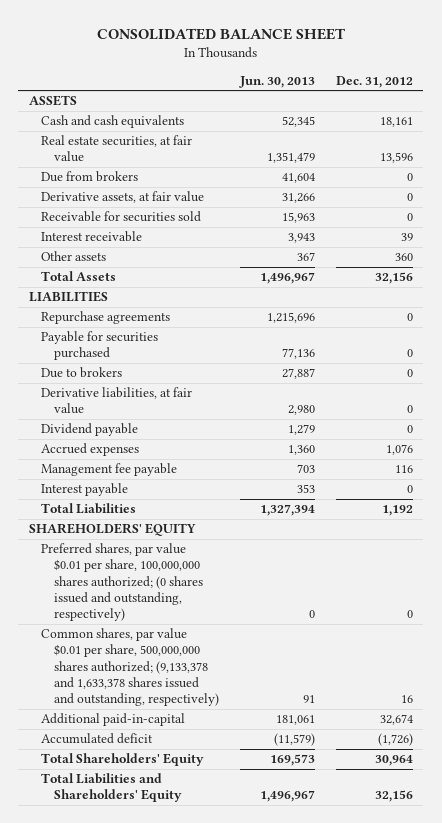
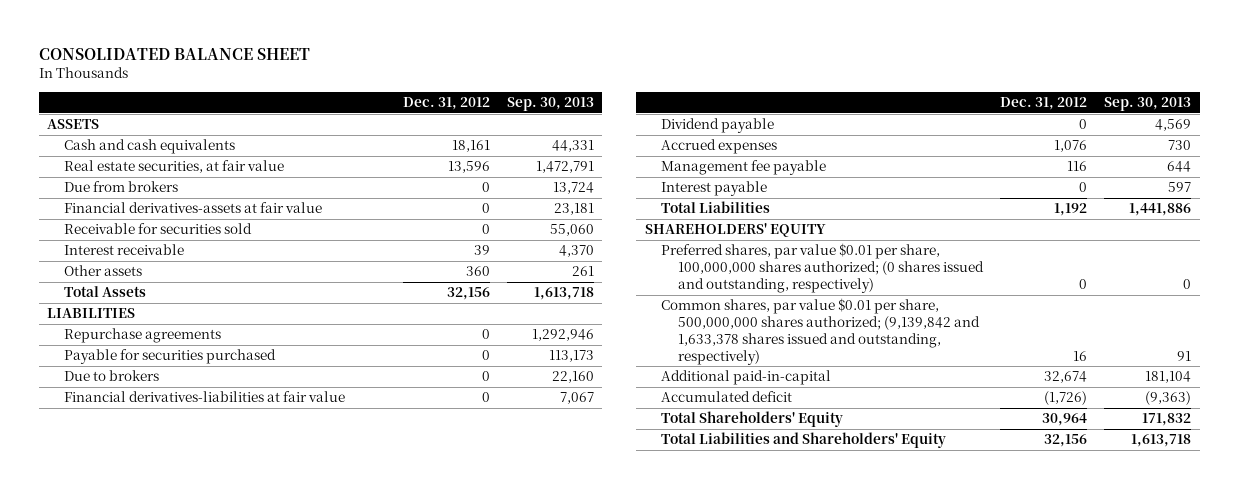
[238,75,315,88] Jun. 30, 2013 -> none
none -> [506,96,594,111] Sep. 30, 2013
[41,191,205,204] Derivative assets, at fair value -> [63,202,322,214] Financial derivatives-assets at fair value
[41,387,193,415] Derivative liabilities, at fair value -> [63,391,345,403] Financial derivatives-liabilities at fair value
[41,628,219,707] Common shares, par value $0.01 per share, 500,000,000 shares authorized; (9,133,378 and 1,633,378 shares issued and outstanding, respectively) -> [661,298,980,365] Common shares, par value $0.01 per share, 500,000,000 shares authorized; (9,139,842 and 1,633,378 shares issued and outstanding, respectively)

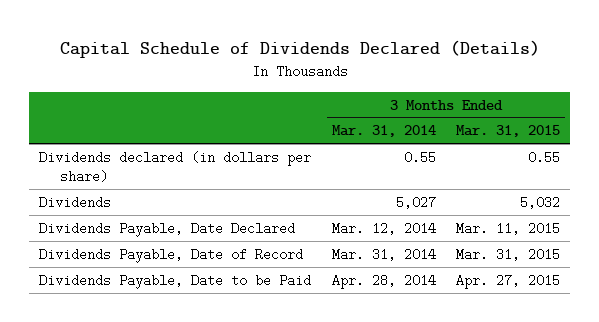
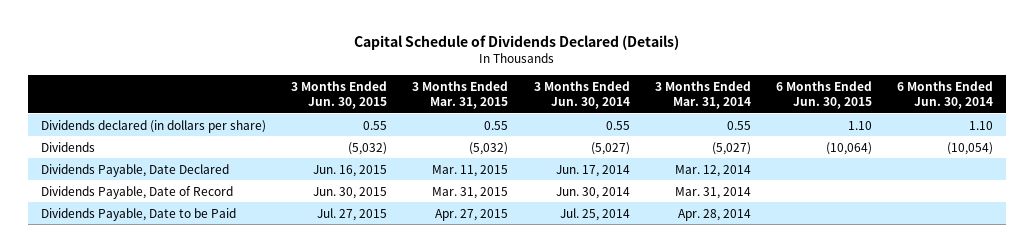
none -> [291,80,388,110] 3 Months Ended Jun. 30, 2015
none -> [533,80,630,110] 3 Months Ended Jun. 30, 2014
none -> [776,80,873,110] 6 Months Ended Jun. 30, 2015
none -> [897,80,994,110] 6 Months Ended Jun. 30, 2014
[395,195,436,209] 5,027 -> [711,141,751,155] (5,027)
[519,195,560,209] 5,032 -> [469,141,509,155] (5,032)

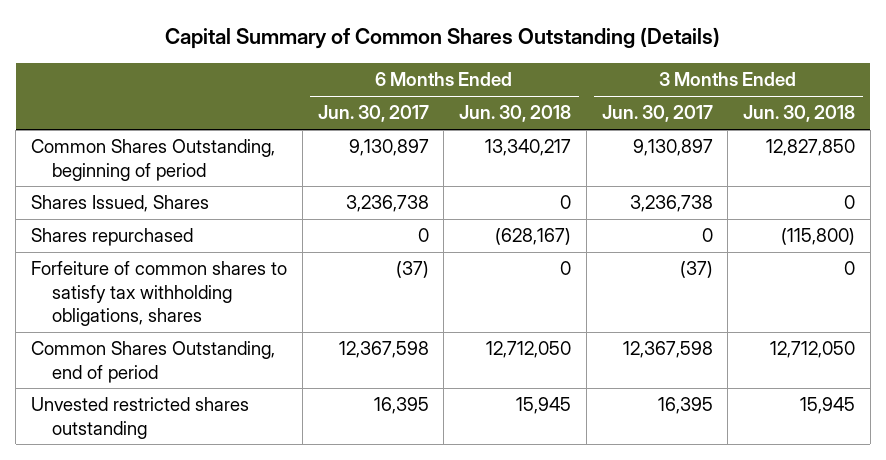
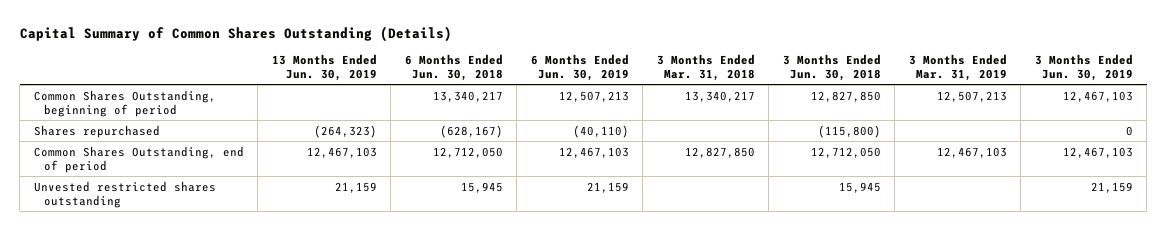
[317,105,429,123] Jun. 30, 2017 -> none
[601,105,713,123] Jun. 30, 2017 -> none
none -> [271,53,377,81] 13 Months Ended Jun. 30, 2019
none -> [530,53,629,81] 6 Months Ended Jun. 30, 2019
none -> [656,53,755,81] 3 Months Ended Mar. 31, 2018
none -> [908,53,1007,81] 3 Months Ended Mar. 31, 2019
none -> [1034,53,1133,81] 3 Months Ended Jun. 30, 2019
[30,195,209,213] Shares Issued, Shares -> none
[30,261,287,326] Forfeiture of common shares to satisfy tax withholding obligations, shares -> none

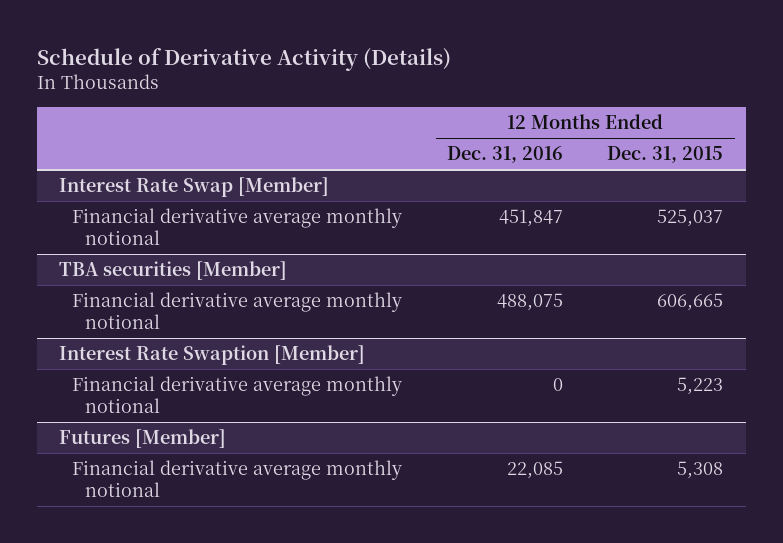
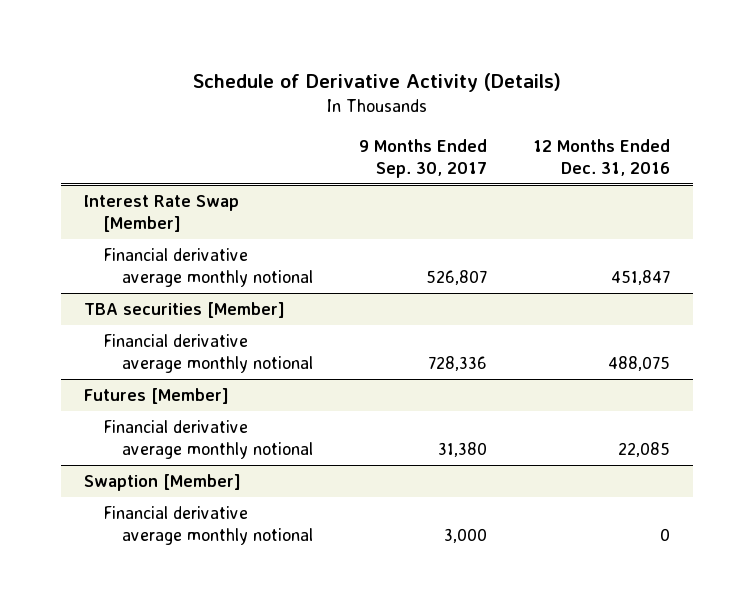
[607,146,724,164] Dec. 31, 2015 -> none
none -> [358,138,487,178] 9 Months Ended Sep. 30, 2017
[59,345,366,366] Interest Rate Swaption [Member] -> none
[72,376,403,413] Financial derivative average monthly notional -> none
none -> [83,473,241,491] Swaption [Member]
none -> [102,505,313,546] Financial derivative average monthly notional

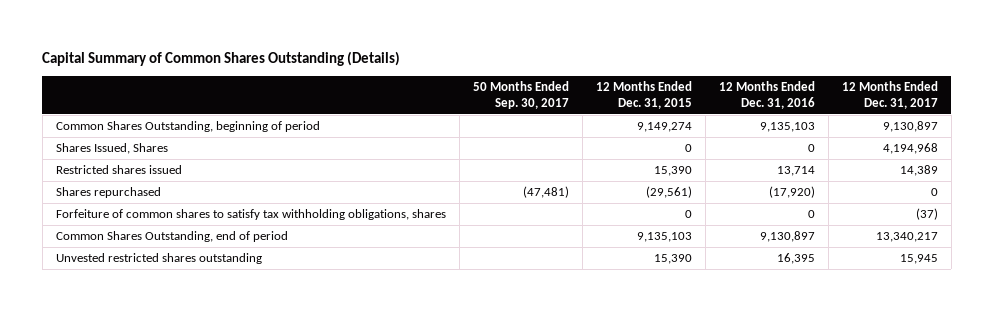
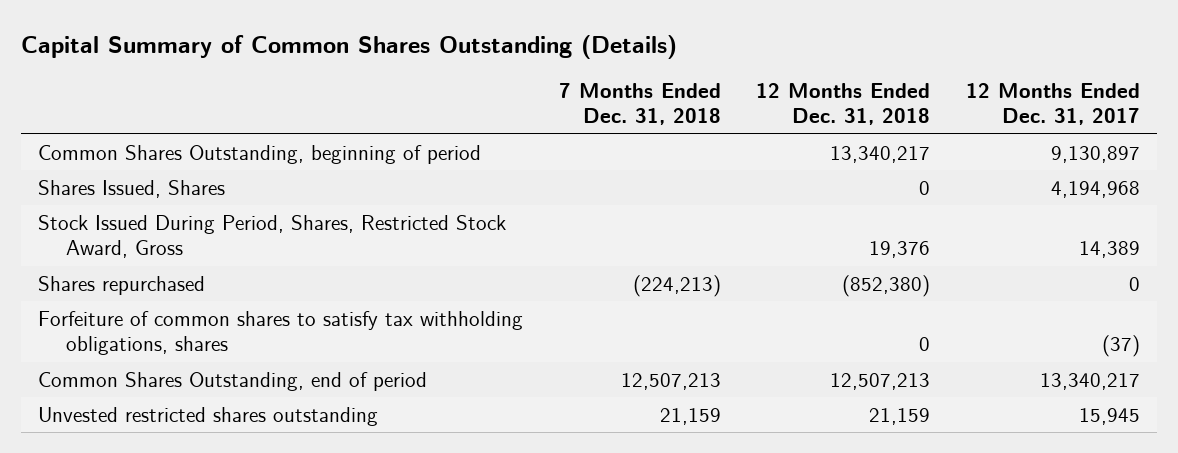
[472,81,569,109] 50 Months Ended Sep. 30, 2017 -> none
[595,81,692,109] 12 Months Ended Dec. 31, 2015 -> none
[718,81,815,109] 12 Months Ended Dec. 31, 2016 -> none
none -> [558,82,721,126] 7 Months Ended Dec. 31, 2018
none -> [756,82,931,126] 12 Months Ended Dec. 31, 2018
[55,165,182,175] Restricted shares issued -> [38,214,507,259] Stock Issued During Period, Shares, Restricted Stock Award, Gross

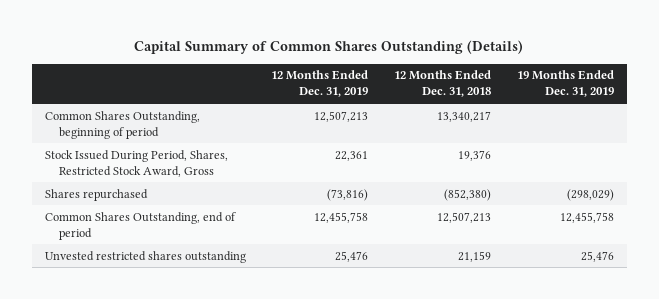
[558,82,721,126] 7 Months Ended Dec. 31, 2018 -> none
[965,82,1140,126] 12 Months Ended Dec. 31, 2017 -> none
none -> [271,70,369,98] 12 Months Ended Dec. 31, 2019
none -> [517,70,615,98] 19 Months Ended Dec. 31, 2019
[38,179,226,198] Shares Issued, Shares -> none
[38,310,524,356] Forfeiture of common shares to satisfy tax withholding obligations, shares -> none

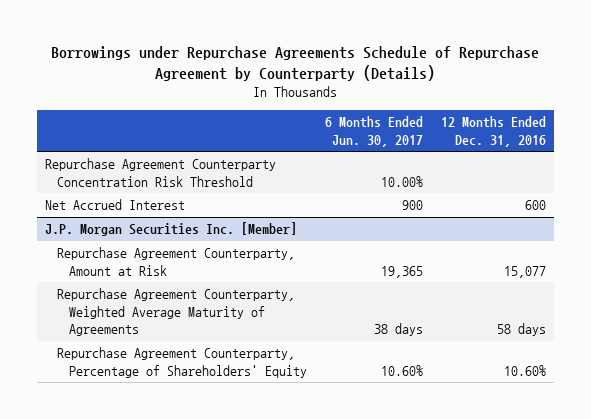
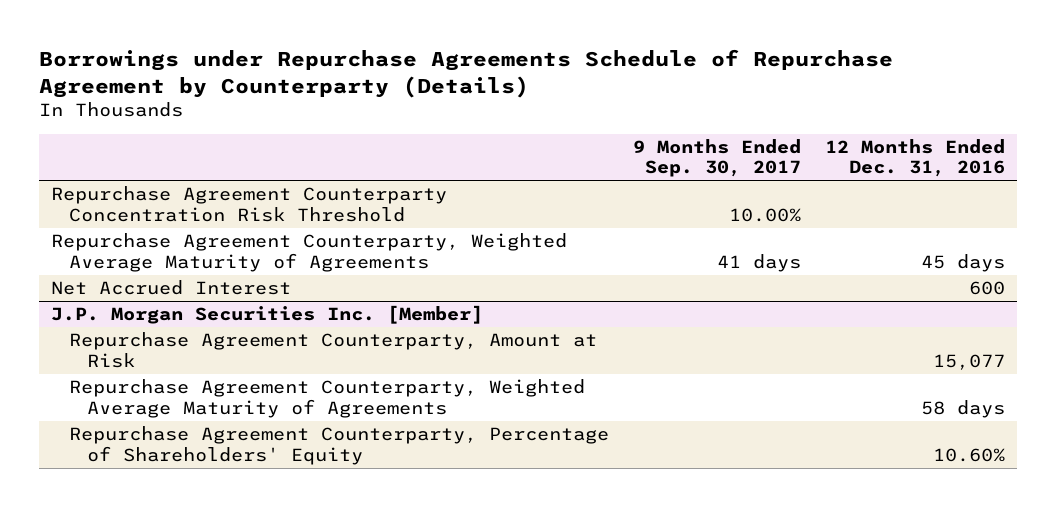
[324,116,423,147] 6 Months Ended Jun. 30, 2017 -> none
none -> [632,138,801,178] 9 Months Ended Sep. 30, 2017
none -> [51,233,568,272] Repurchase Agreement Counterparty, Weighted Average Maturity of Agreements

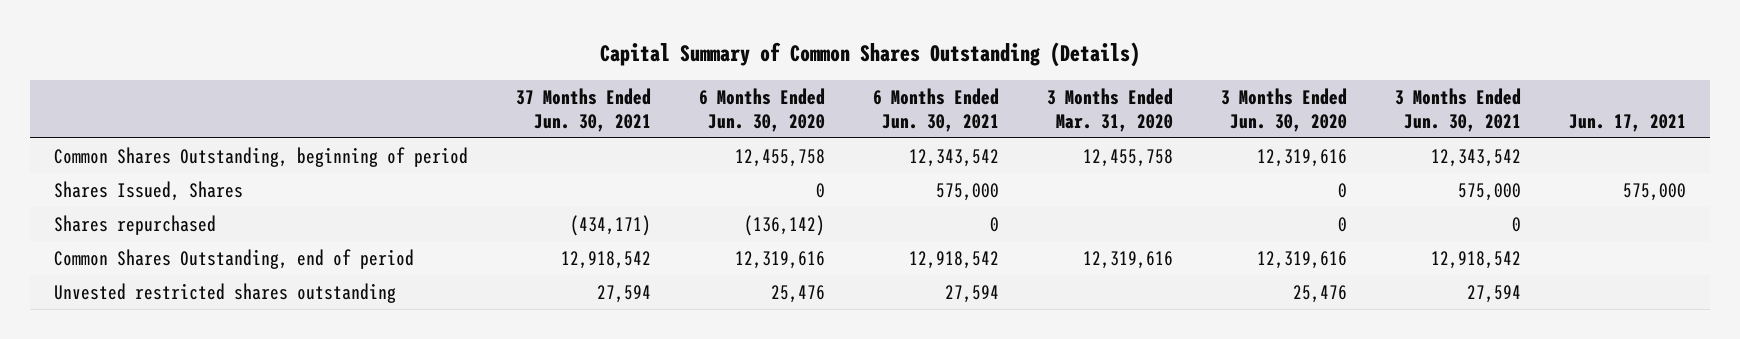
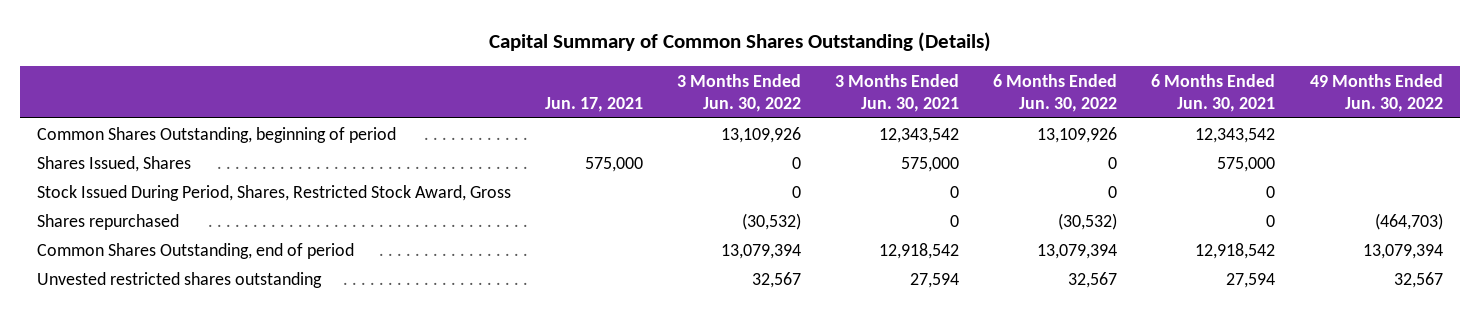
[515,87,651,133] 37 Months Ended Jun. 30, 2021 -> none
[699,87,826,133] 6 Months Ended Jun. 30, 2020 -> none
[1047,87,1174,133] 3 Months Ended Mar. 31, 2020 -> none
[1221,87,1348,133] 3 Months Ended Jun. 30, 2020 -> none
none -> [676,73,801,113] 3 Months Ended Jun. 30, 2022
none -> [993,73,1118,113] 6 Months Ended Jun. 30, 2022
none -> [1309,73,1443,113] 49 Months Ended Jun. 30, 2022
none -> [36,184,511,201] Stock Issued During Period, Shares, Restricted Stock Award, Gross

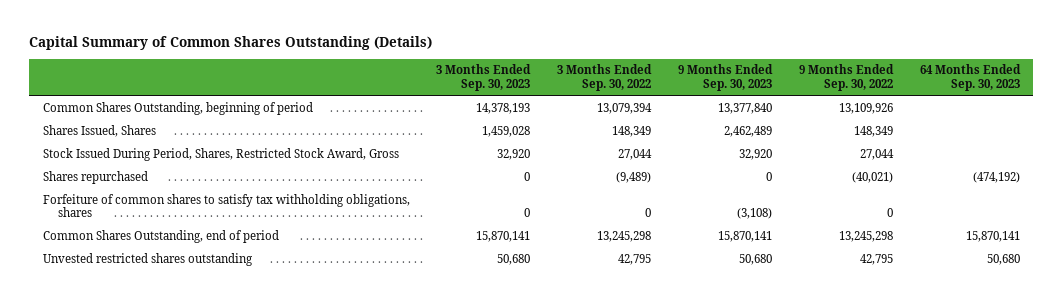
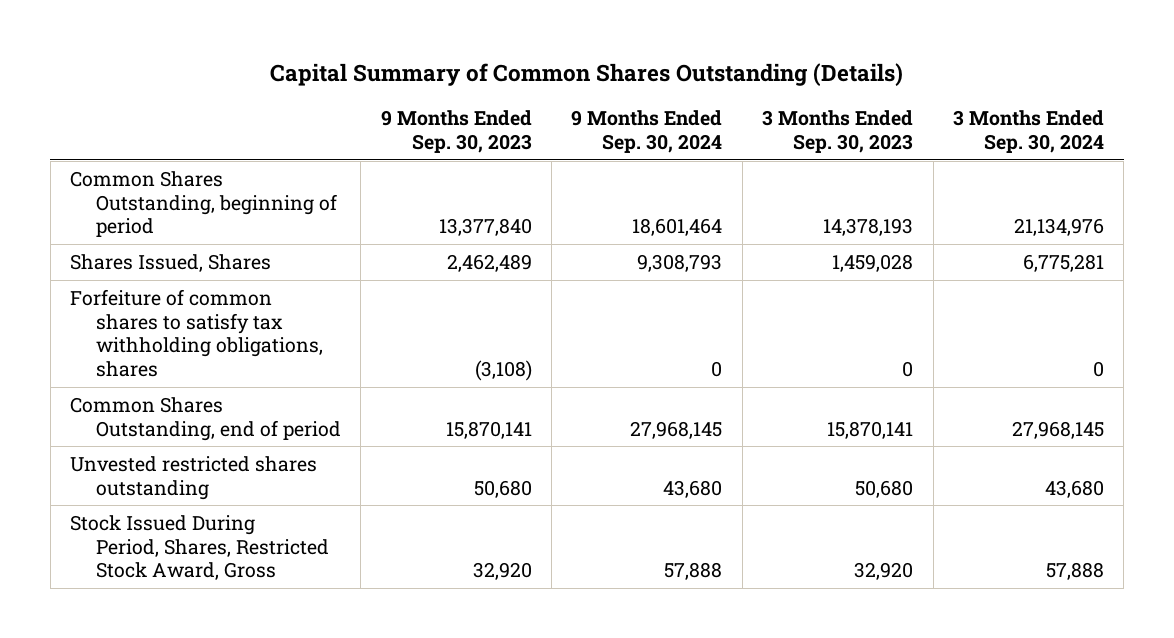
[557,64,653,91] 3 Months Ended Sep. 30, 2022 -> none
[798,64,894,91] 9 Months Ended Sep. 30, 2022 -> none
[919,64,1021,91] 64 Months Ended Sep. 30, 2023 -> none
none -> [571,110,723,153] 9 Months Ended Sep. 30, 2024
none -> [952,110,1104,153] 3 Months Ended Sep. 30, 2024
[42,170,148,184] Shares repurchased -> none
[42,147,399,161] Stock Issued During Period, Shares, Restricted Stock Award, Gross -> [70,514,329,581] Stock Issued During Period, Shares, Restricted Stock Award, Gross

